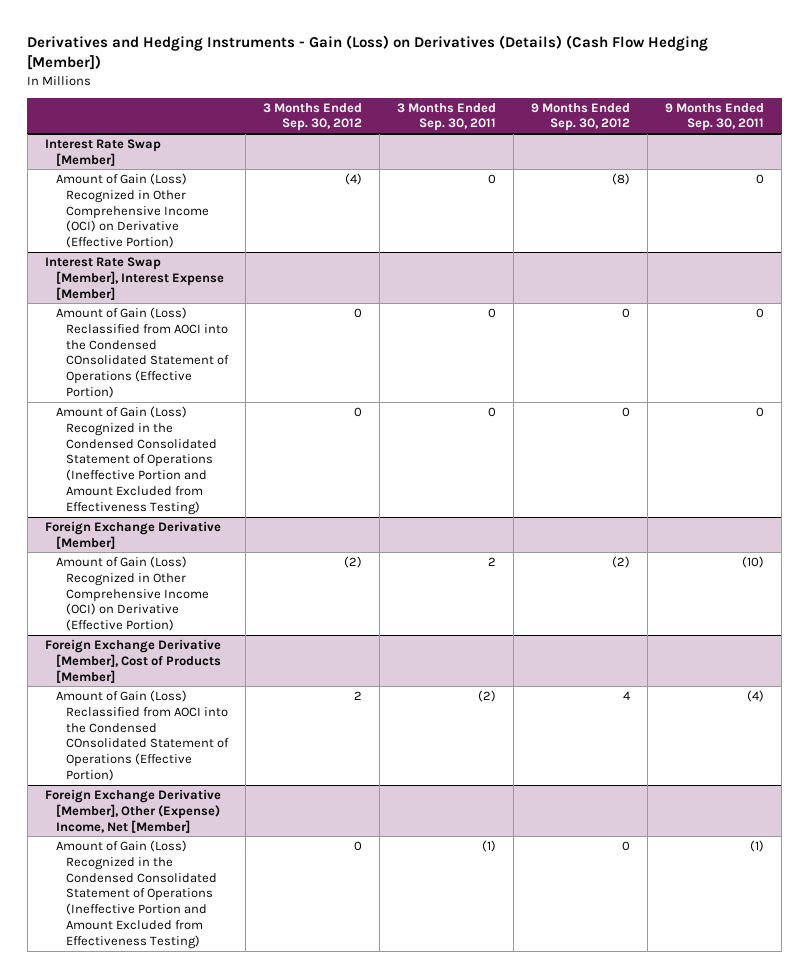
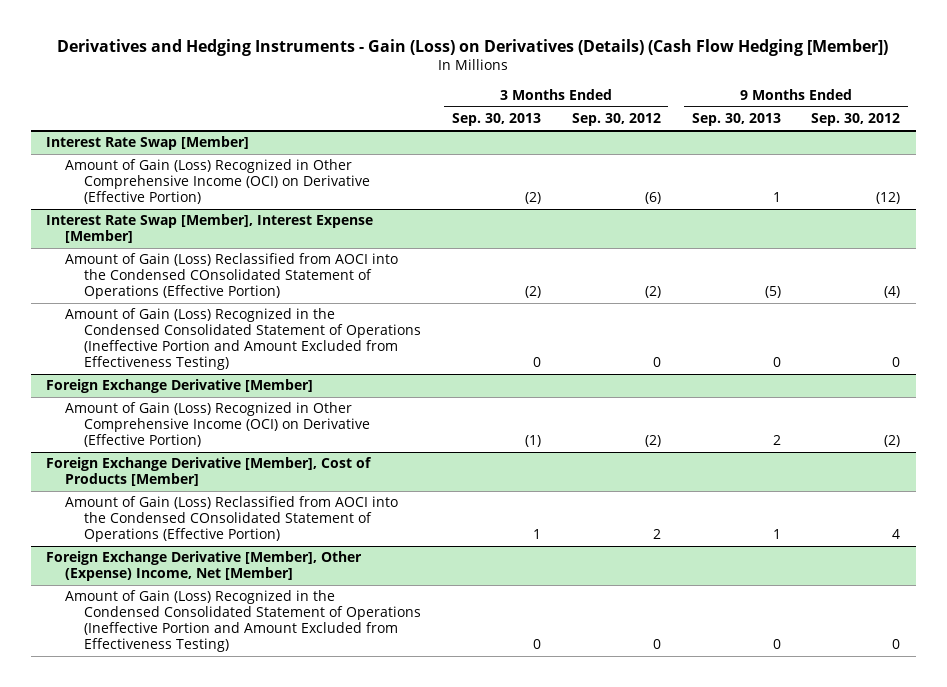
[397,102,497,132] 3 Months Ended Sep. 30, 2011 -> none
[665,102,765,132] 9 Months Ended Sep. 30, 2011 -> none
none -> [451,113,541,127] Sep. 30, 2013
none -> [691,113,781,127] Sep. 30, 2013
[345,172,363,185] (4) -> [644,191,661,204] (6)
[612,172,631,185] (8) -> [876,191,901,204] (12)
[354,307,363,318] 0 -> [644,285,661,298] (2)
[622,307,631,318] 0 -> [884,285,901,298] (4)

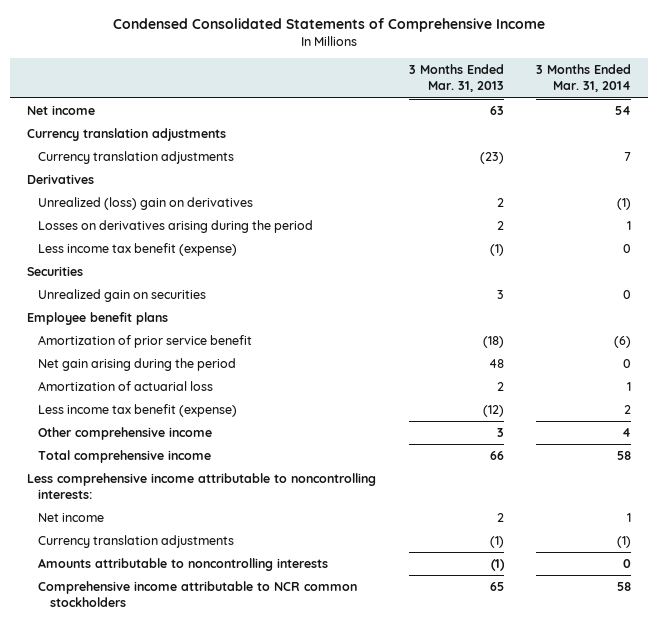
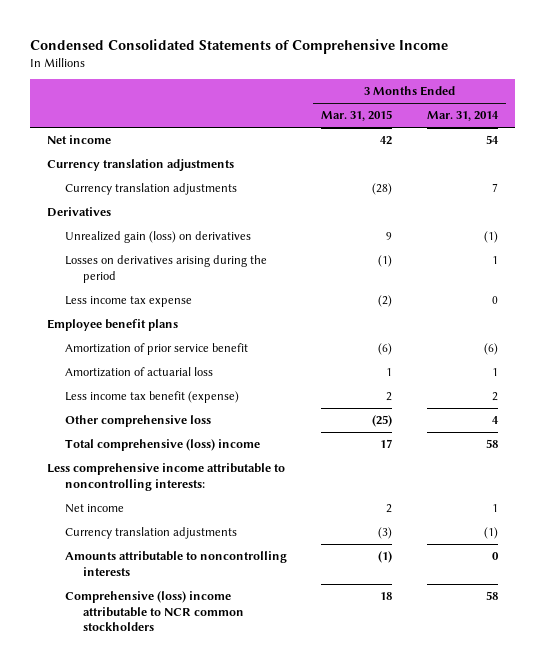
[408,64,504,93] 3 Months Ended Mar. 31, 2013 -> none
none -> [321,110,393,122] Mar. 31, 2015
[38,196,254,210] Unrealized (loss) gain on derivatives -> [65,231,252,244] Unrealized gain (loss) on derivatives
[26,265,83,276] Securities -> none
[38,288,207,302] Unrealized gain on securities -> none
[38,242,238,256] Less income tax benefit (expense) -> [65,296,193,308] Less income tax expense
[38,357,237,371] Net gain arising during the period -> none
[38,426,213,440] Other comprehensive income -> [65,415,212,428] Other comprehensive loss
[38,449,212,463] Total comprehensive income -> [65,439,261,452] Total comprehensive (loss) income
[38,580,358,607] Comprehensive income attributable to NCR common stockholders -> [65,591,244,632] Comprehensive (loss) income attributable to NCR common stockholders

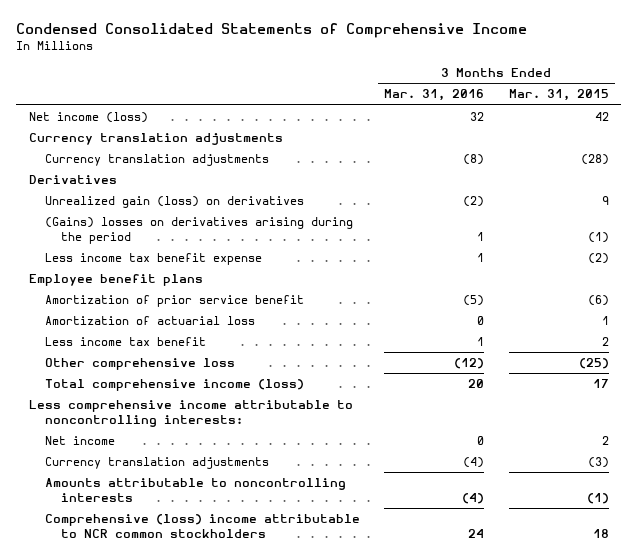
[426,111,499,122] Mar. 31, 2014 -> none
none -> [384,89,485,102] Mar. 31, 2016
[47,135,112,145] Net income -> [28,112,148,124] Net income (loss)
[65,255,268,283] Losses on derivatives arising during the period -> [44,217,353,244] (Gains) losses on derivatives arising during the period
[65,296,193,308] Less income tax expense -> [44,253,262,266] Less income tax benefit expense
[65,391,240,404] Less income tax benefit (expense) -> [44,337,206,347] Less income tax benefit
[65,439,261,452] Total comprehensive (loss) income -> [44,379,304,392] Total comprehensive income (loss)

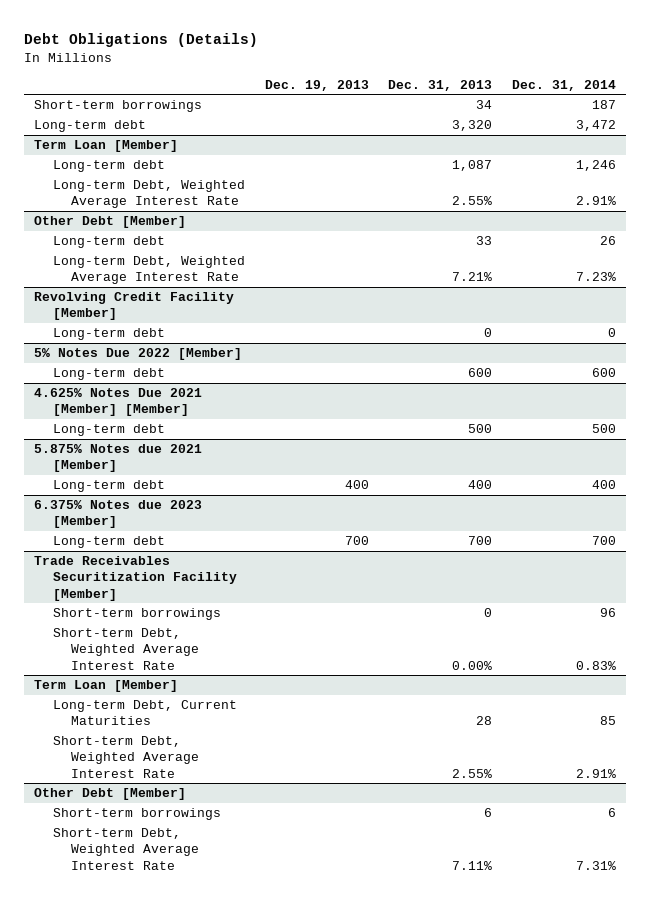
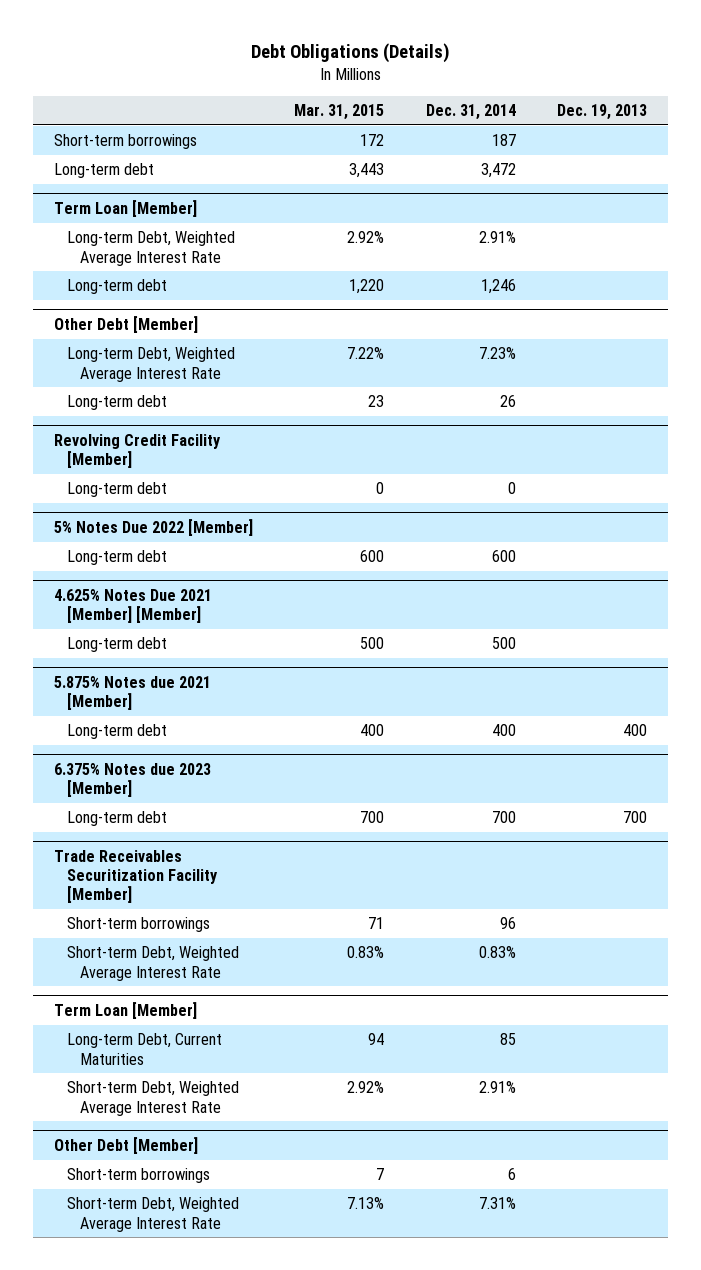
[388,79,493,91] Dec. 31, 2013 -> none
none -> [294,104,385,121] Mar. 31, 2015
[52,160,165,173] Long-term debt -> [66,279,167,295] Long-term debt
[52,236,165,249] Long-term debt -> [66,395,167,411] Long-term debt

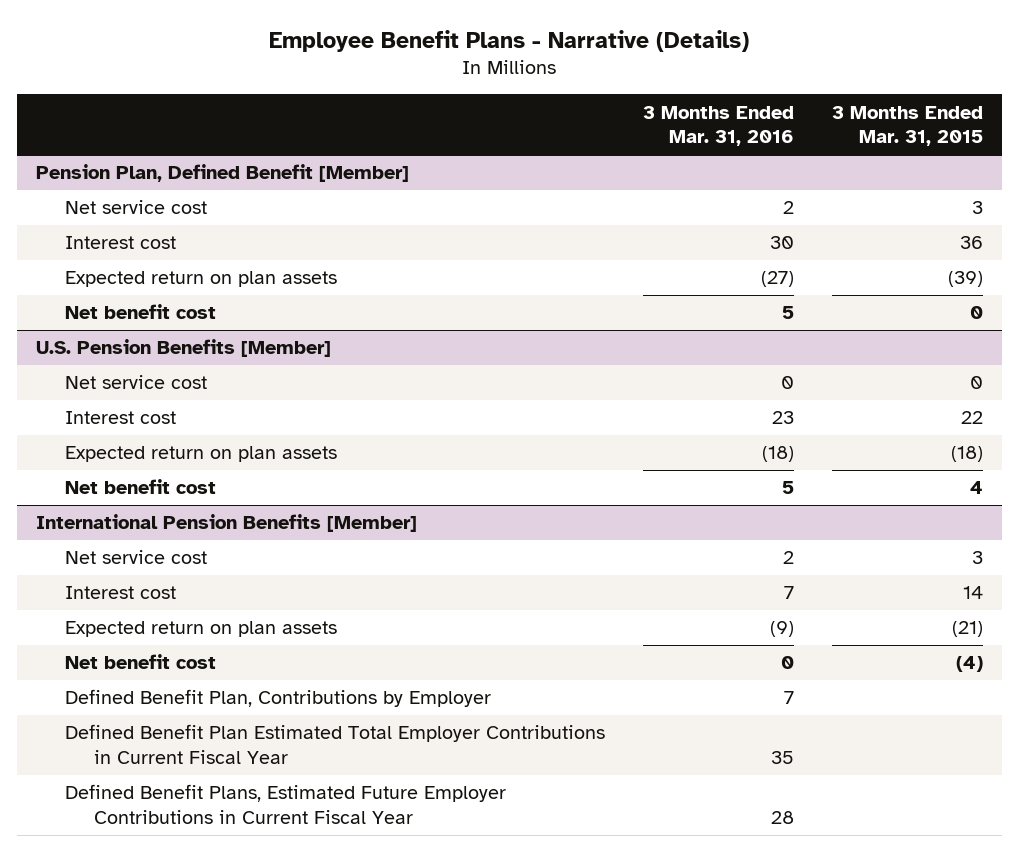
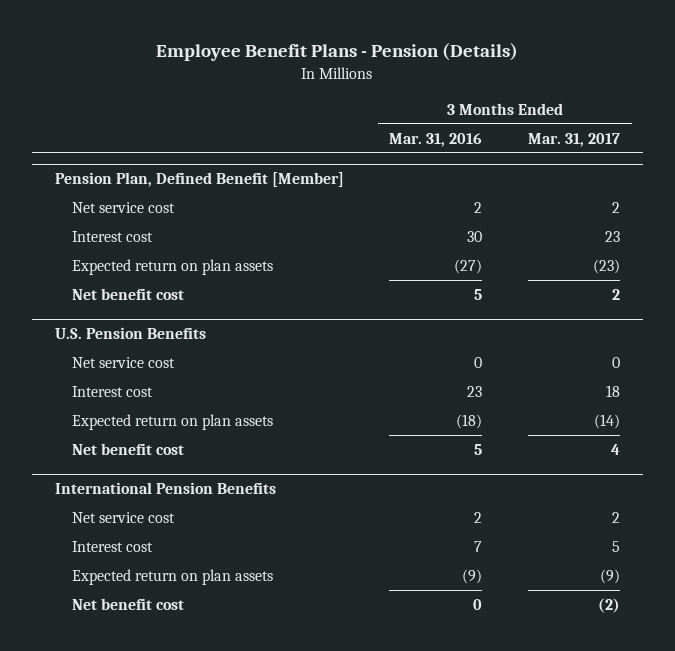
[269,29,750,52] Employee Benefit Plans - Narrative (Details) -> [156,42,519,61] Employee Benefit Plans - Pension (Details)
[831,105,983,147] 3 Months Ended Mar. 31, 2015 -> none
none -> [528,132,621,147] Mar. 31, 2017
[35,339,331,358] U.S. Pension Benefits [Member] -> [54,327,206,340] U.S. Pension Benefits
[35,514,417,533] International Pension Benefits [Member] -> [54,482,276,495] International Pension Benefits
[64,689,491,708] Defined Benefit Plan, Contributions by Employer -> none
[64,724,605,765] Defined Benefit Plan Estimated Total Employer Contributions in Current Fiscal Year -> none
[64,784,506,825] Defined Benefit Plans, Estimated Future Employer Contributions in Current Fiscal Year -> none

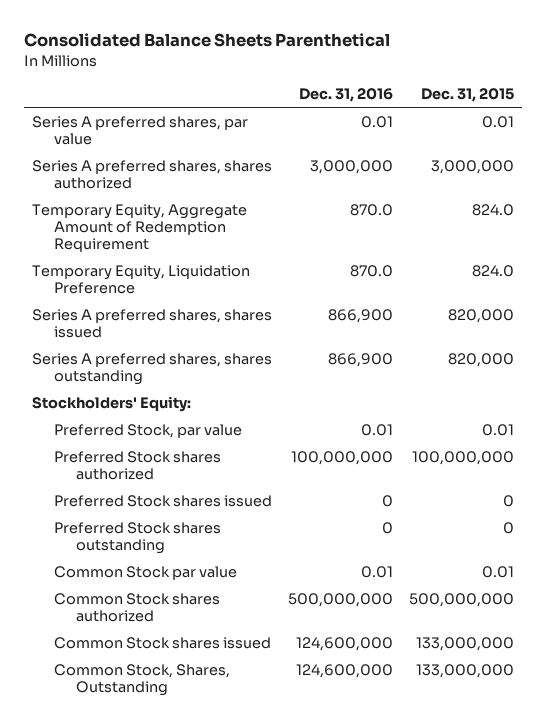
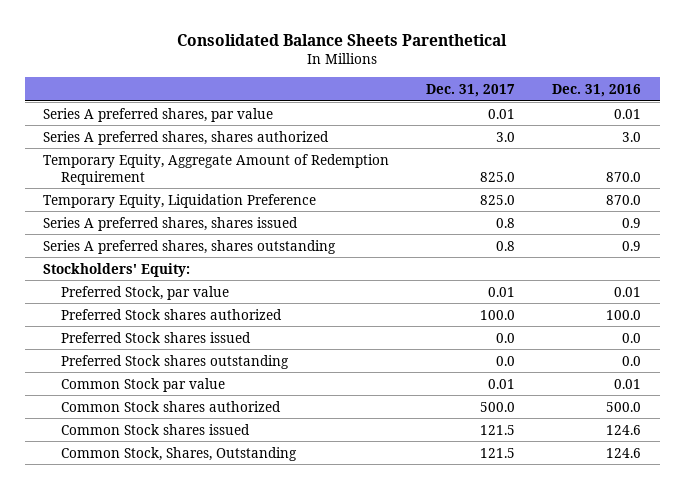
[420,88,514,103] Dec. 31, 2015 -> none
none -> [426,83,516,97] Dec. 31, 2017
[309,159,393,174] 3,000,000 -> [622,131,642,142] 3.0
[327,308,393,323] 866,900 -> [622,217,642,228] 0.9
[327,352,393,367] 866,900 -> [622,240,642,251] 0.9
[290,450,393,465] 100,000,000 -> [606,309,642,320] 100.0
[381,494,393,507] 0 -> [622,332,642,343] 0.0
[381,521,393,534] 0 -> [622,355,642,366] 0.0
[287,592,393,607] 500,000,000 -> [606,401,642,412] 500.0
[295,636,393,651] 124,600,000 -> [606,424,642,435] 124.6
[295,663,393,678] 124,600,000 -> [606,447,642,458] 124.6

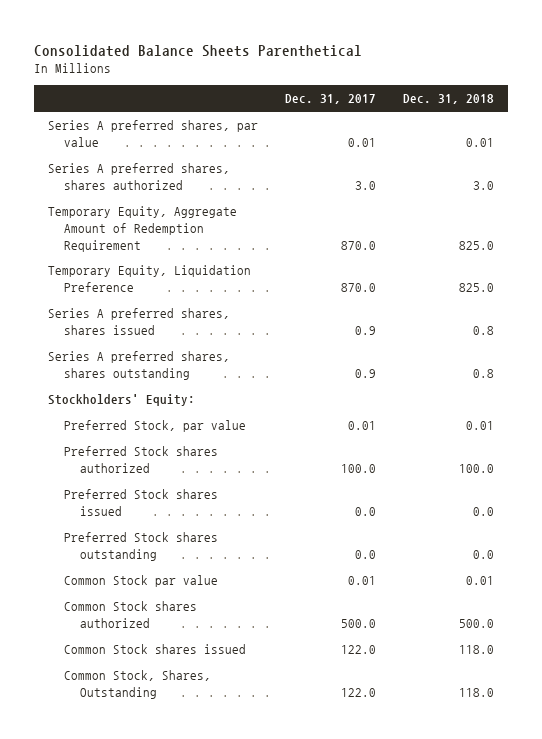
[552,83,642,97] Dec. 31, 2016 -> none
none -> [402,94,494,105] Dec. 31, 2018
[480,171,516,182] 825.0 -> [340,240,376,250] 870.0
[480,194,516,205] 825.0 -> [340,282,376,292] 870.0
[496,217,516,228] 0.8 -> [354,325,376,335] 0.9
[496,240,516,251] 0.8 -> [354,368,376,378] 0.9
[480,424,516,435] 121.5 -> [340,645,376,655] 122.0
[480,447,516,458] 121.5 -> [340,687,376,697] 122.0

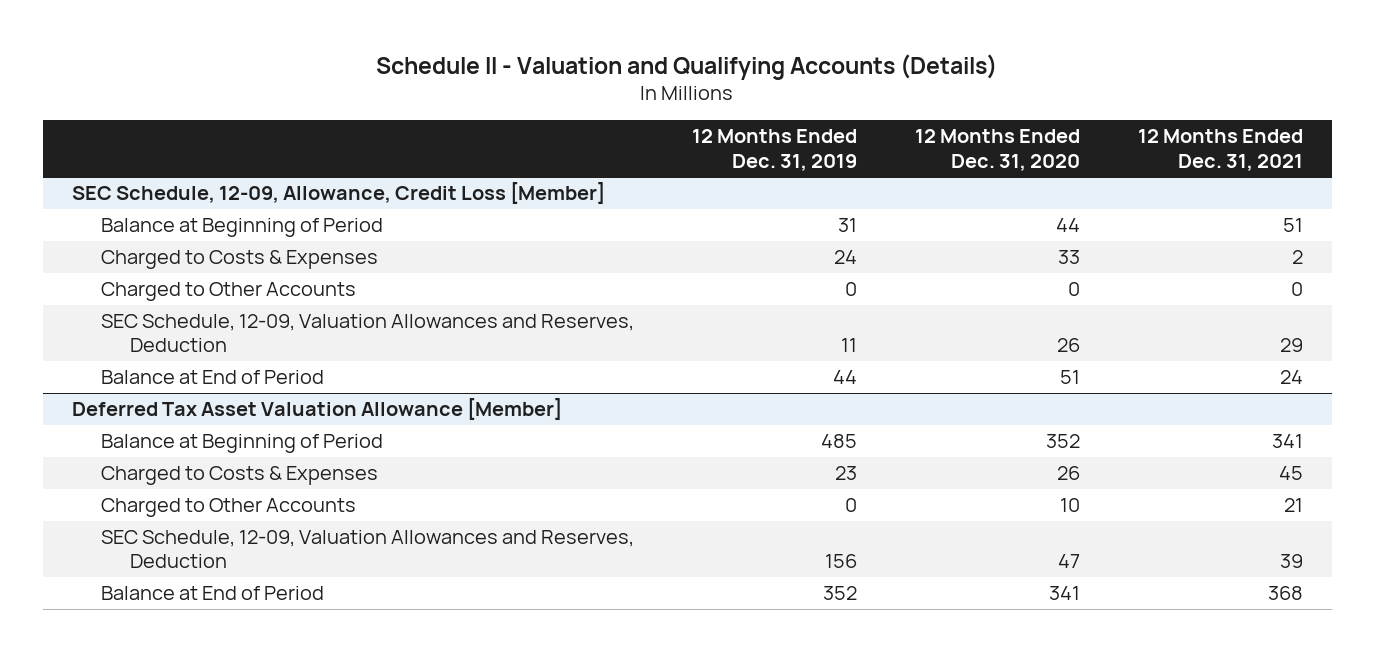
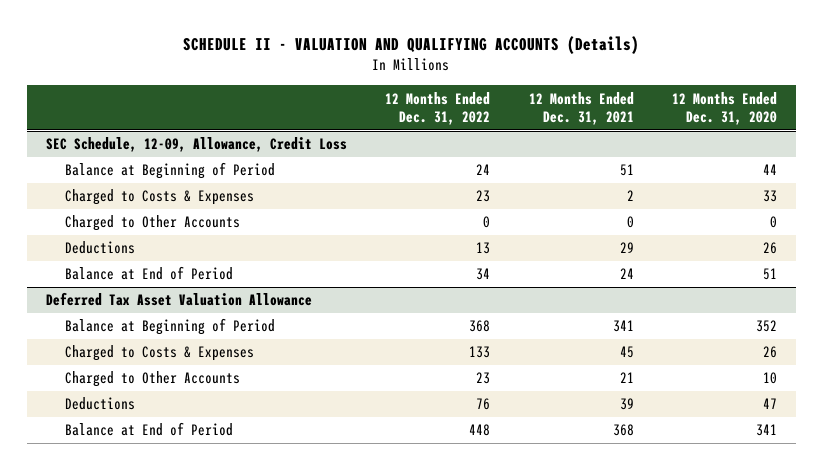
[376,53,998,80] Schedule II - Valuation and Qualifying Accounts (Details) -> [183,36,640,55] SCHEDULE II - VALUATION AND QUALIFYING ACCOUNTS (Details)
[691,129,857,171] 12 Months Ended Dec. 31, 2019 -> none
none -> [385,91,491,125] 12 Months Ended Dec. 31, 2022
[71,182,605,205] SEC Schedule, 12-09, Allowance, Credit Loss [Member] -> [46,137,348,153] SEC Schedule, 12-09, Allowance, Credit Loss
[100,314,634,353] SEC Schedule, 12-09, Valuation Allowances and Reserves, Deduction -> [64,241,135,255] Deductions
[71,398,562,421] Deferred Tax Asset Valuation Allowance [Member] -> [46,292,313,307] Deferred Tax Asset Valuation Allowance
[100,530,634,569] SEC Schedule, 12-09, Valuation Allowances and Reserves, Deduction -> [64,397,135,411] Deductions

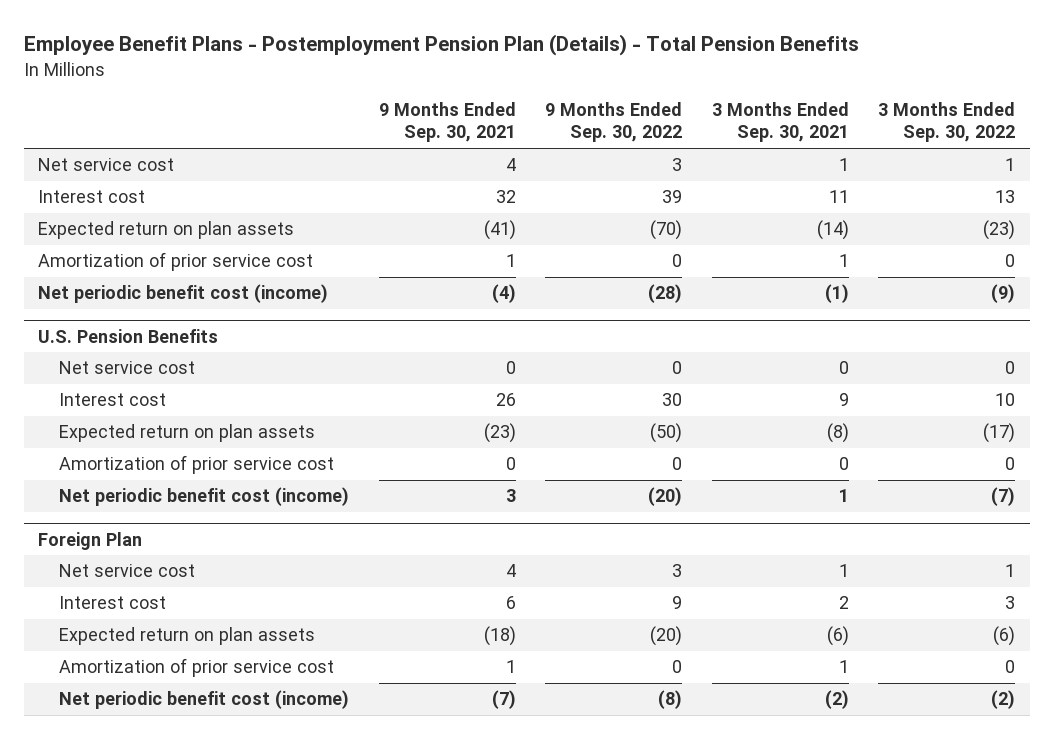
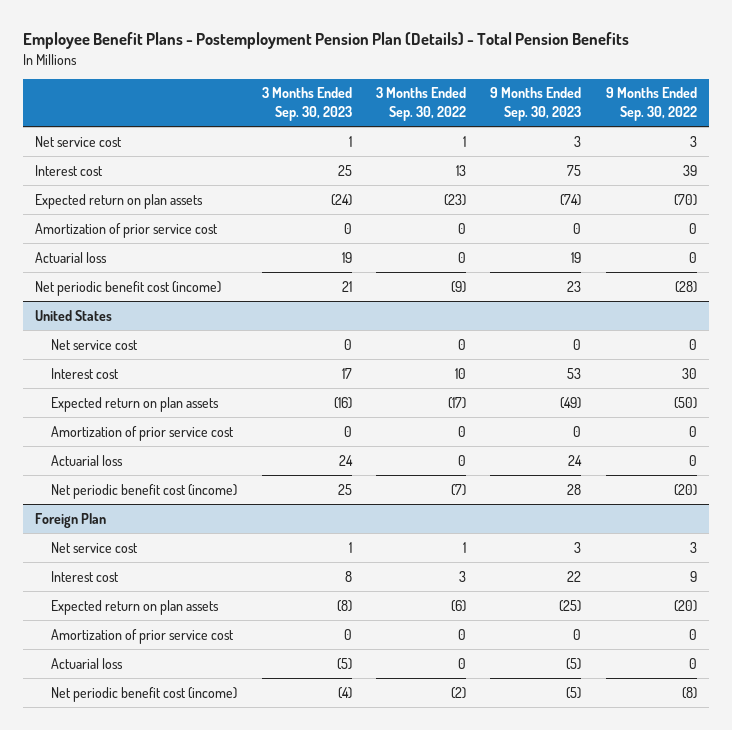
[378,101,516,143] 9 Months Ended Sep. 30, 2021 -> none
[711,101,849,143] 3 Months Ended Sep. 30, 2021 -> none
none -> [261,87,352,121] 3 Months Ended Sep. 30, 2023
none -> [490,87,582,121] 9 Months Ended Sep. 30, 2023
none -> [35,251,108,263] Actuarial loss
[38,328,219,343] U.S. Pension Benefits -> [35,309,113,321] United States
none -> [51,454,124,466] Actuarial loss
none -> [51,657,124,669] Actuarial loss

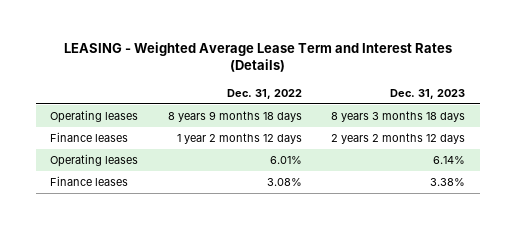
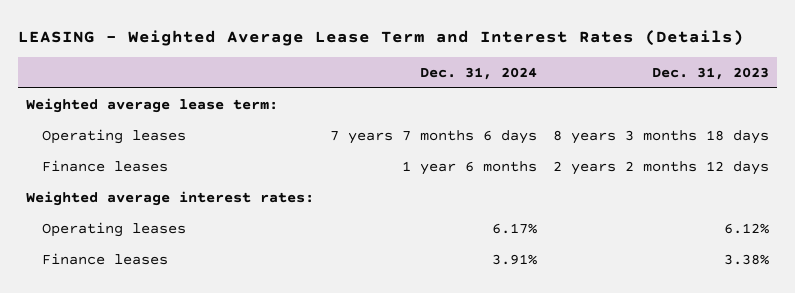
[226,88,302,99] Dec. 31, 2022 -> none
none -> [419,67,537,81] Dec. 31, 2024
none -> [25,97,278,113] Weighted average lease term:
none -> [25,190,314,206] Weighted average interest rates:
[433,156,466,165] 6.14% -> [723,222,769,234] 6.12%

